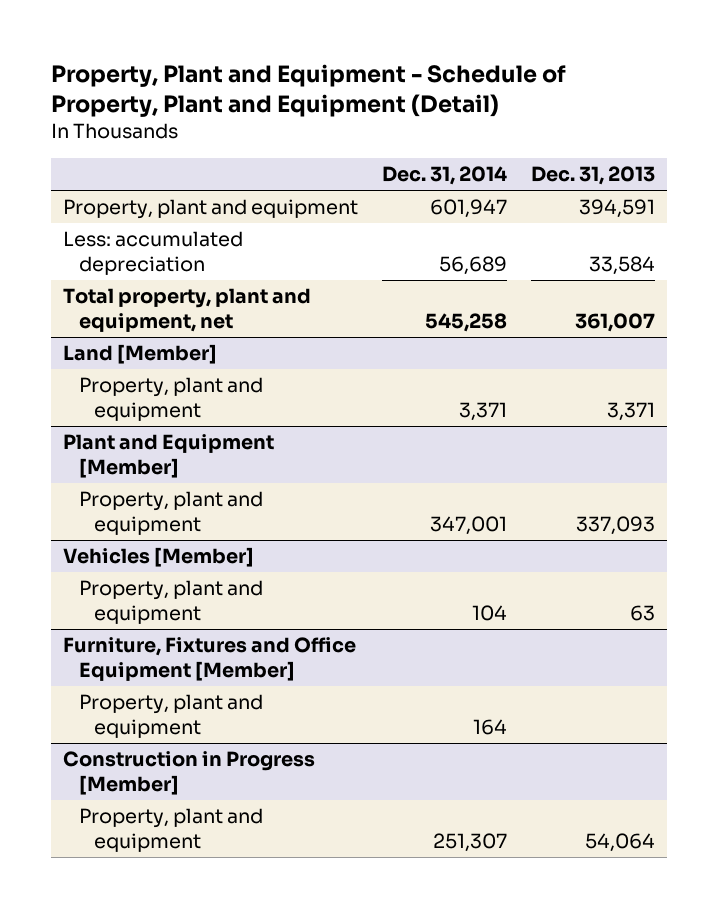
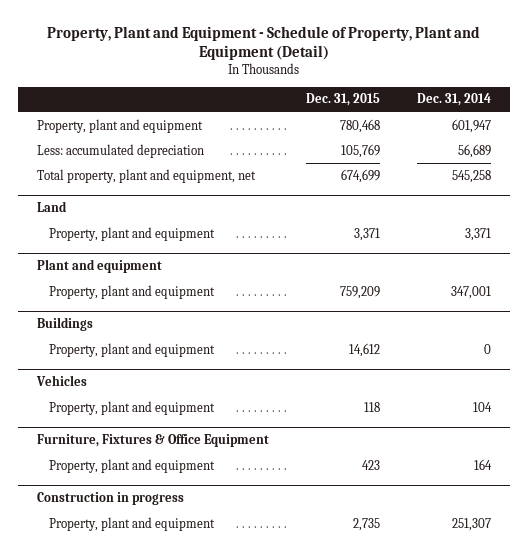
[530,165,655,185] Dec. 31, 2013 -> none
none -> [306,93,381,107] Dec. 31, 2015
[63,344,218,365] Land [Member] -> [36,201,67,213] Land
[63,434,275,478] Plant and Equipment [Member] -> [36,259,162,274] Plant and equipment
none -> [36,317,93,332] Buildings
none -> [48,342,215,357] Property, plant and equipment
[63,547,255,568] Vehicles [Member] -> [35,375,87,387] Vehicles
[63,637,357,681] Furniture, Fixtures and Office Equipment [Member] -> [36,434,269,448] Furniture, Fixtures & Office Equipment
[63,751,316,795] Construction in Progress [Member] -> [36,492,184,506] Construction in progress

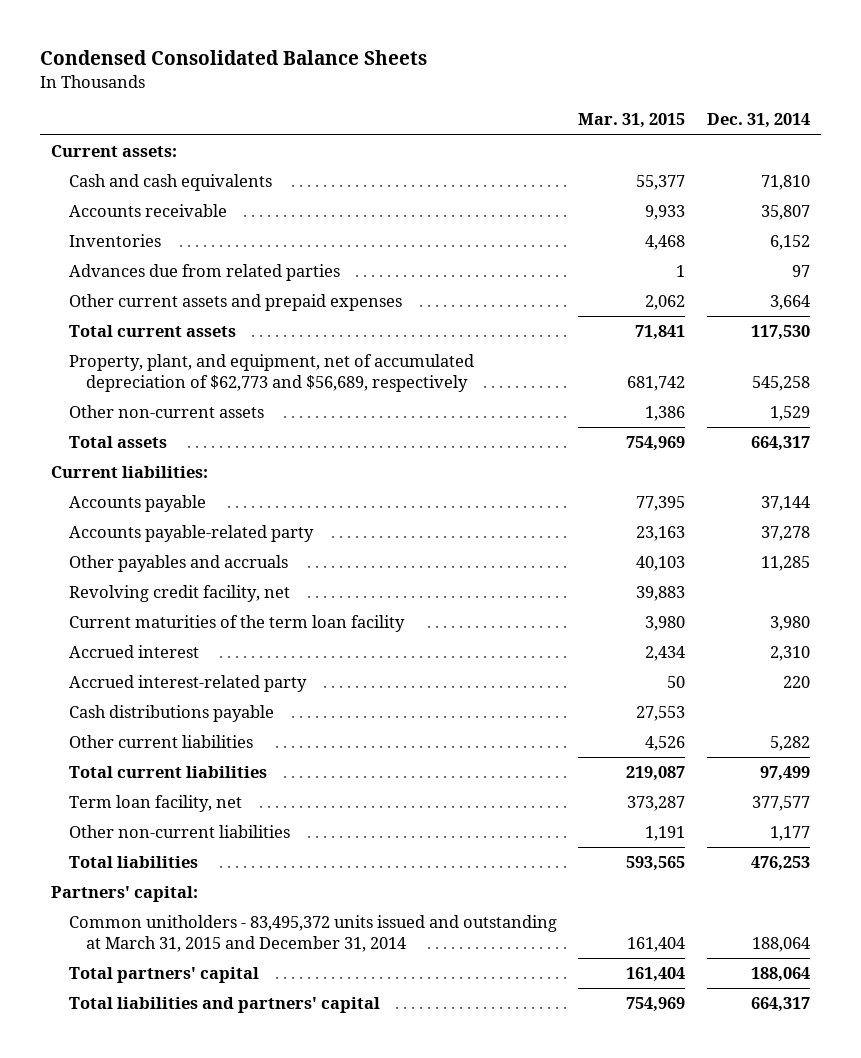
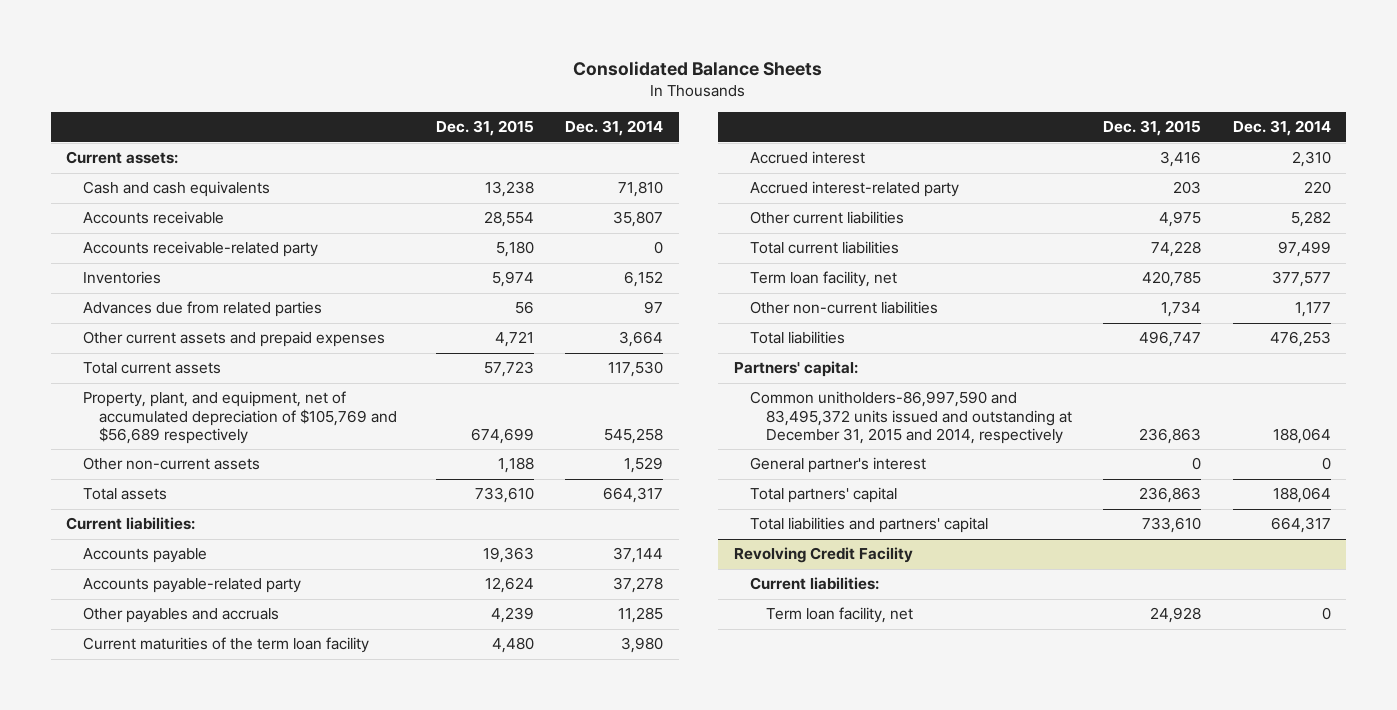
[39,50,427,66] Condensed Consolidated Balance Sheets -> [573,61,823,77] Consolidated Balance Sheets
[578,113,686,129] Mar. 31, 2015 -> none
none -> [436,120,535,137] Dec. 31, 2015
none -> [82,241,318,258] Accounts receivable-related party
[68,354,474,392] Property, plant, and equipment, net of accumulated depreciation of $62,773 and $56,689, respectively -> [82,391,397,444] Property, plant, and equipment, net of accumulated depreciation of $105,769 and $56,689 respectively
[68,585,290,603] Revolving credit facility, net -> none
[68,705,274,723] Cash distributions payable -> none
[68,915,557,952] Common unitholders - 83,495,372 units issued and outstanding at March 31, 2015 and December 31, 2014 -> [749,391,1073,444] Common unitholders-86,997,590 and 83,495,372 units issued and outstanding at December 31, 2015 and 2014, respectively
none -> [749,457,926,474] General partner's interest
none -> [733,547,913,564] Revolving Credit Facility
none -> [749,577,879,591] Current liabilities:
none -> [766,607,914,624] Term loan facility, net

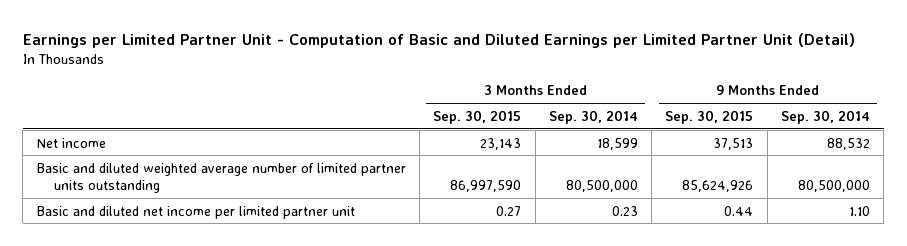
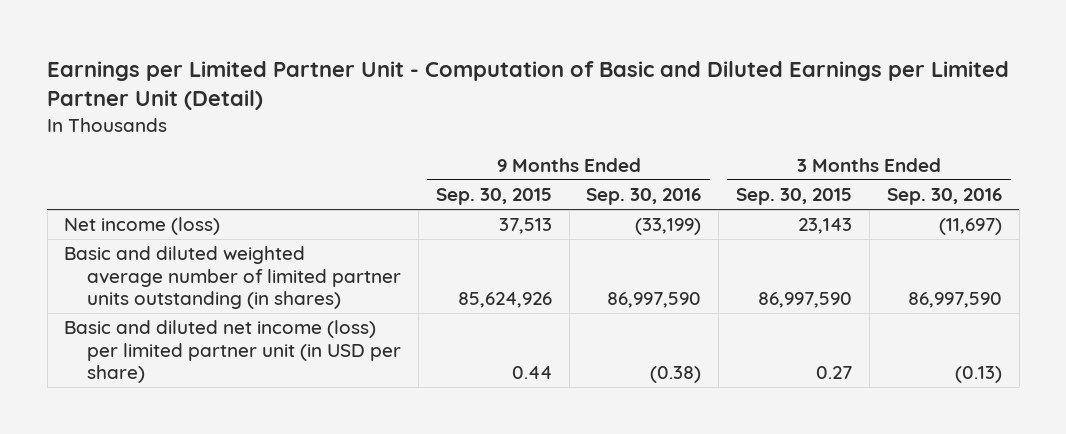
[548,109,638,124] Sep. 30, 2014 -> none
[780,109,870,124] Sep. 30, 2014 -> none
none -> [586,188,702,206] Sep. 30, 2016
none -> [886,188,1002,206] Sep. 30, 2016
[36,137,106,148] Net income -> [64,217,221,236] Net income (loss)
[36,162,406,193] Basic and diluted weighted average number of limited partner units outstanding -> [64,246,402,310] Basic and diluted weighted average number of limited partner units outstanding (in shares)
[36,205,355,219] Basic and diluted net income per limited partner unit -> [64,320,402,384] Basic and diluted net income (loss) per limited partner unit (in USD per share)

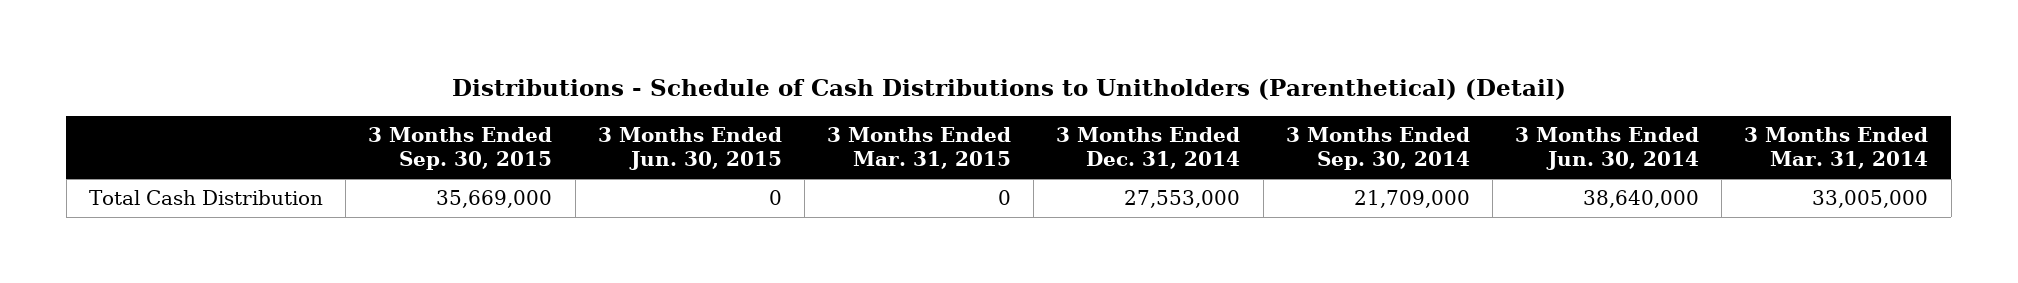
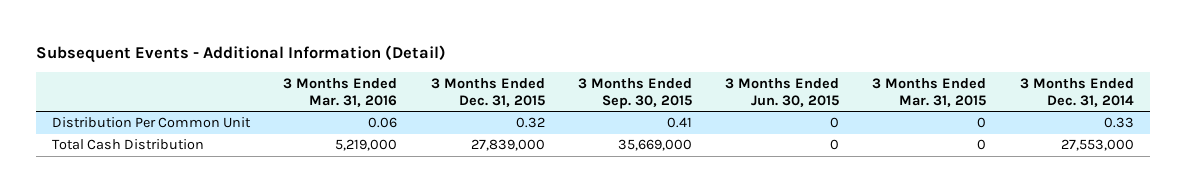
[451,79,1566,101] Distributions - Schedule of Cash Distributions to Unitholders (Parenthetical) (Detail) -> [35,44,446,63] Subsequent Events - Additional Information (Detail)
[1285,127,1470,171] 3 Months Ended Sep. 30, 2014 -> none
[1515,127,1700,171] 3 Months Ended Jun. 30, 2014 -> none
[1744,127,1929,170] 3 Months Ended Mar. 31, 2014 -> none
none -> [283,77,398,107] 3 Months Ended Mar. 31, 2016
none -> [430,77,545,107] 3 Months Ended Dec. 31, 2015
none -> [52,117,252,129] Distribution Per Common Unit

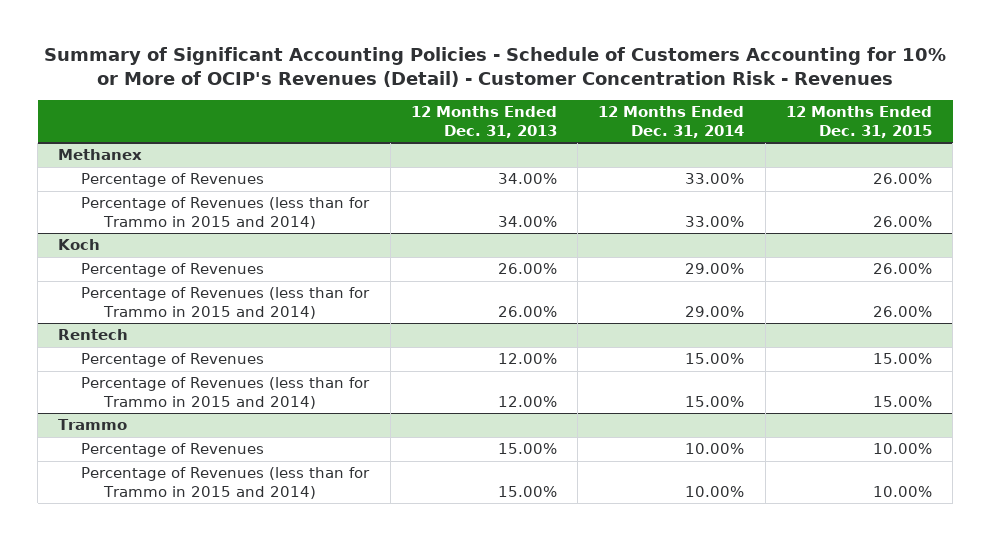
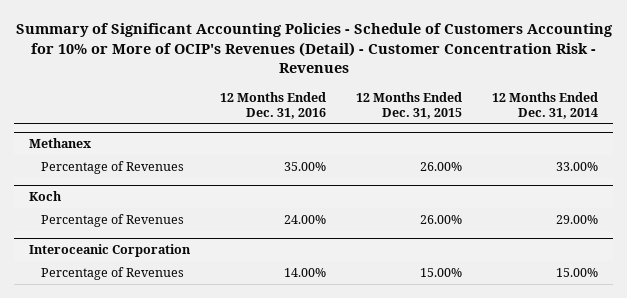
[410,106,557,138] 12 Months Ended Dec. 31, 2013 -> none
none -> [220,91,327,119] 12 Months Ended Dec. 31, 2016
[81,197,371,229] Percentage of Revenues (less than for Trammo in 2015 and 2014) -> none
[81,287,371,319] Percentage of Revenues (less than for Trammo in 2015 and 2014) -> none
[58,329,129,341] Rentech -> none
none -> [29,244,192,258] Interoceanic Corporation
[81,377,371,409] Percentage of Revenues (less than for Trammo in 2015 and 2014) -> none
[58,419,128,431] Trammo -> none
[81,443,265,458] Percentage of Revenues -> none
[81,467,371,499] Percentage of Revenues (less than for Trammo in 2015 and 2014) -> none

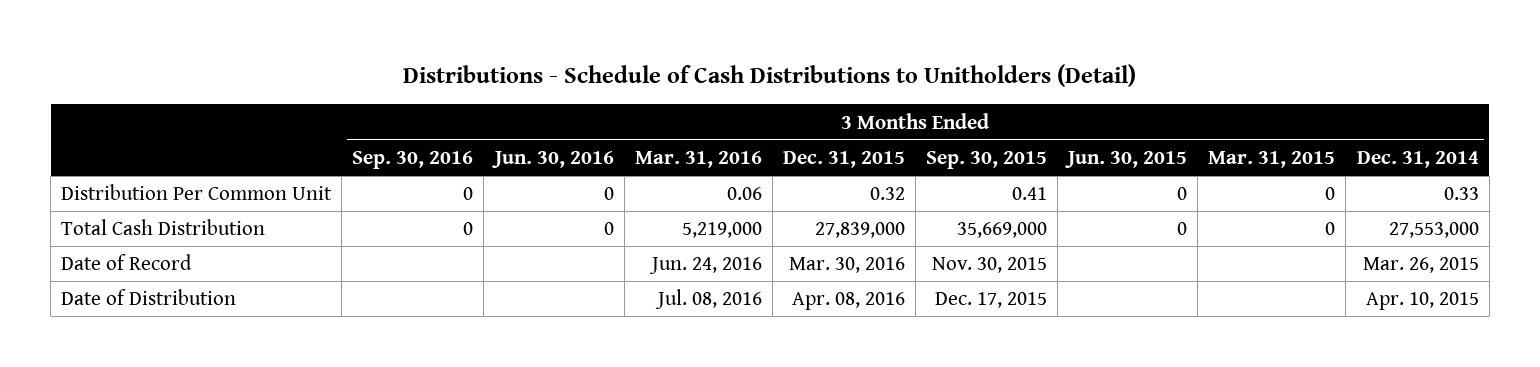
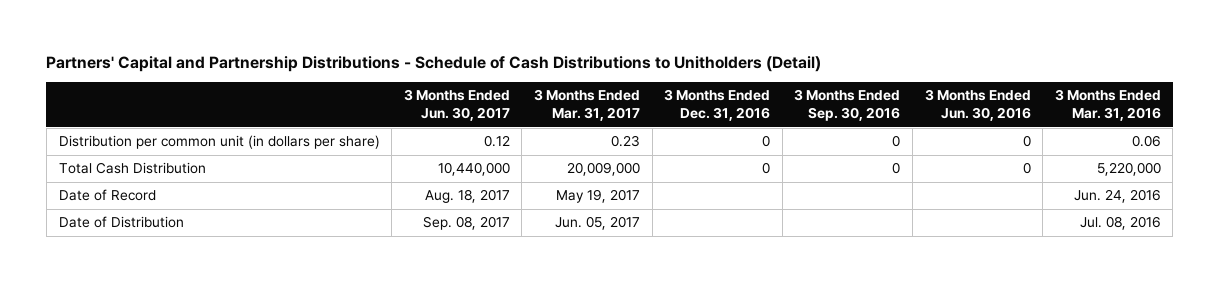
[402,64,1136,88] Distributions - Schedule of Cash Distributions to Unitholders (Detail) -> [46,56,822,73] Partners' Capital and Partnership Distributions - Schedule of Cash Distributions to Unitholders (Detail)
[782,151,905,169] Dec. 31, 2015 -> none
[926,151,1048,170] Sep. 30, 2015 -> none
[1065,151,1188,169] Jun. 30, 2015 -> none
[1208,151,1336,169] Mar. 31, 2015 -> none
[1356,151,1479,169] Dec. 31, 2014 -> none
none -> [403,89,510,122] 3 Months Ended Jun. 30, 2017
none -> [534,89,641,122] 3 Months Ended Mar. 31, 2017
none -> [664,89,771,122] 3 Months Ended Dec. 31, 2016
[61,184,333,201] Distribution Per Common Unit -> [58,135,380,150] Distribution per common unit (in dollars per share)
[681,222,762,239] 5,219,000 -> [1096,162,1161,177] 5,220,000

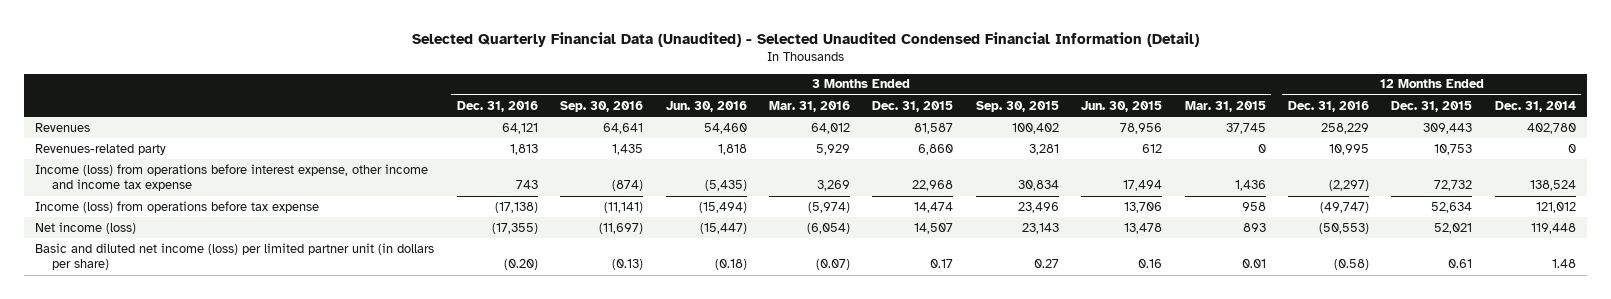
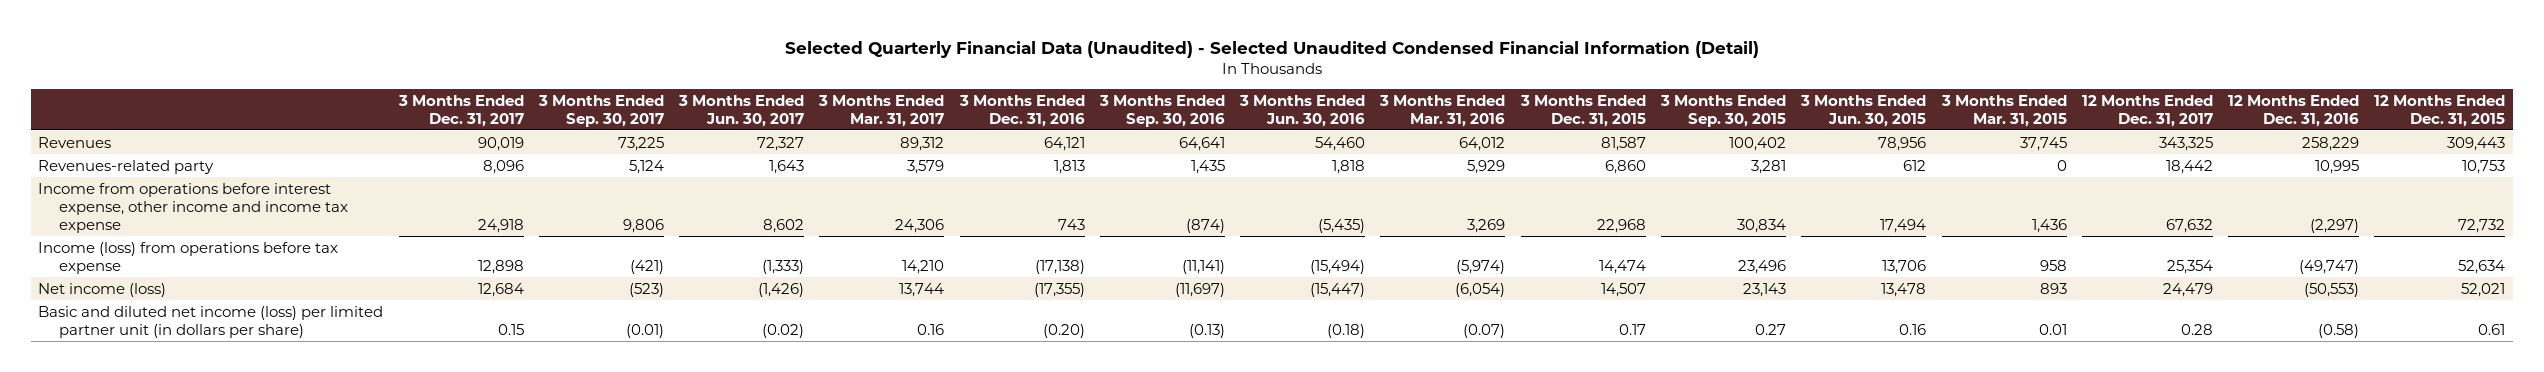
[1494,100,1576,112] Dec. 31, 2014 -> none
none -> [397,94,524,127] 3 Months Ended Dec. 31, 2017
none -> [537,94,664,127] 3 Months Ended Sep. 30, 2017
none -> [678,94,805,127] 3 Months Ended Jun. 30, 2017
none -> [818,94,945,127] 3 Months Ended Mar. 31, 2017
none -> [2081,94,2213,127] 12 Months Ended Dec. 31, 2017
[35,163,429,192] Income (loss) from operations before interest expense, other income and income tax expense -> [38,182,349,233] Income from operations before interest expense, other income and income tax expense

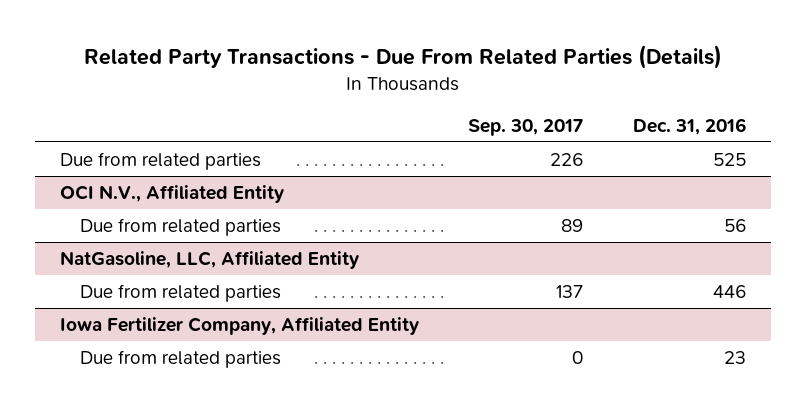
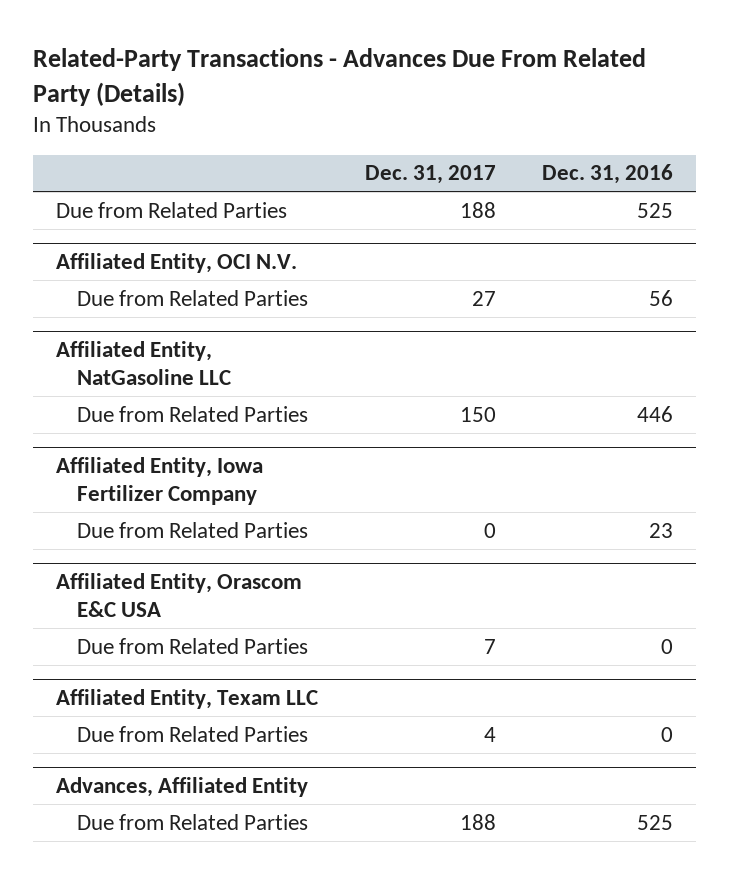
[83,45,722,70] Related Party Transactions - Due From Related Parties (Details) -> [32,48,646,107] Related-Party Transactions - Advances Due From Related Party (Details)
[468,118,584,136] Sep. 30, 2017 -> none
none -> [364,165,496,185] Dec. 31, 2017
[59,151,261,170] Due from related parties -> [56,201,288,218] Due from Related Parties
[59,184,284,203] OCI N.V., Affiliated Entity -> [56,252,298,273] Affiliated Entity, OCI N.V.
[79,217,281,236] Due from related parties -> [77,289,309,306] Due from Related Parties
[59,250,359,269] NatGasoline, LLC, Affiliated Entity -> [56,340,232,385] Affiliated Entity, NatGasoline LLC
[79,283,281,302] Due from related parties -> [77,405,309,422] Due from Related Parties
[59,316,419,335] Iowa Fertilizer Company, Affiliated Entity -> [56,456,264,505] Affiliated Entity, Iowa Fertilizer Company
[79,349,281,368] Due from related parties -> [77,521,309,538] Due from Related Parties
none -> [56,572,303,617] Affiliated Entity, Orascom E&C USA
none -> [77,637,309,654] Due from Related Parties
none -> [56,688,319,709] Affiliated Entity, Texam LLC
none -> [77,725,309,742] Due from Related Parties
none -> [56,776,309,797] Advances, Affiliated Entity
none -> [77,813,309,830] Due from Related Parties

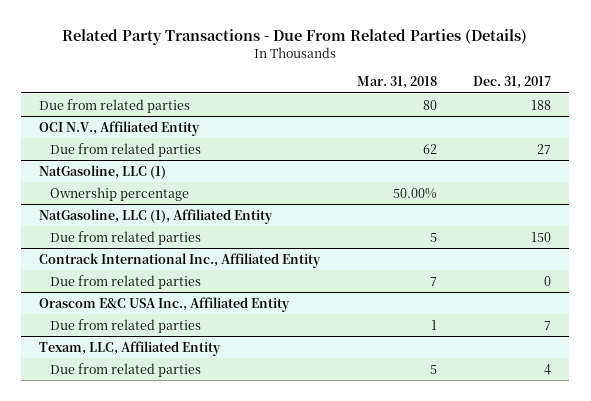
[32,48,646,107] Related-Party Transactions - Advances Due From Related Party (Details) -> [62,28,528,45] Related Party Transactions - Due From Related Parties (Details)
[541,164,673,185] Dec. 31, 2016 -> none
none -> [356,76,437,90] Mar. 31, 2018
[56,456,264,505] Affiliated Entity, Iowa Fertilizer Company -> none
[56,776,309,797] Advances, Affiliated Entity -> none
[77,813,309,830] Due from Related Parties -> none
[56,201,288,218] Due from Related Parties -> [39,98,191,113] Due from related parties
[56,252,298,273] Affiliated Entity, OCI N.V. -> [39,120,201,136] OCI N.V., Affiliated Entity
[77,289,309,306] Due from Related Parties -> [49,142,201,157] Due from related parties
none -> [39,164,167,179] NatGasoline, LLC (1)
none -> [49,186,189,201] Ownership percentage
[56,340,232,385] Affiliated Entity, NatGasoline LLC -> [39,208,274,224] NatGasoline, LLC (1), Affiliated Entity
[77,405,309,422] Due from Related Parties -> [49,230,201,245] Due from related parties
none -> [39,252,322,268] Contrack International Inc., Affiliated Entity
[77,521,309,538] Due from Related Parties -> [49,274,201,289] Due from related parties
[56,572,303,617] Affiliated Entity, Orascom E&C USA -> [39,296,291,312] Orascom E&C USA Inc., Affiliated Entity
[77,637,309,654] Due from Related Parties -> [49,318,201,333] Due from related parties
[56,688,319,709] Affiliated Entity, Texam LLC -> [39,340,222,356] Texam, LLC, Affiliated Entity
[77,725,309,742] Due from Related Parties -> [49,362,201,377] Due from related parties

